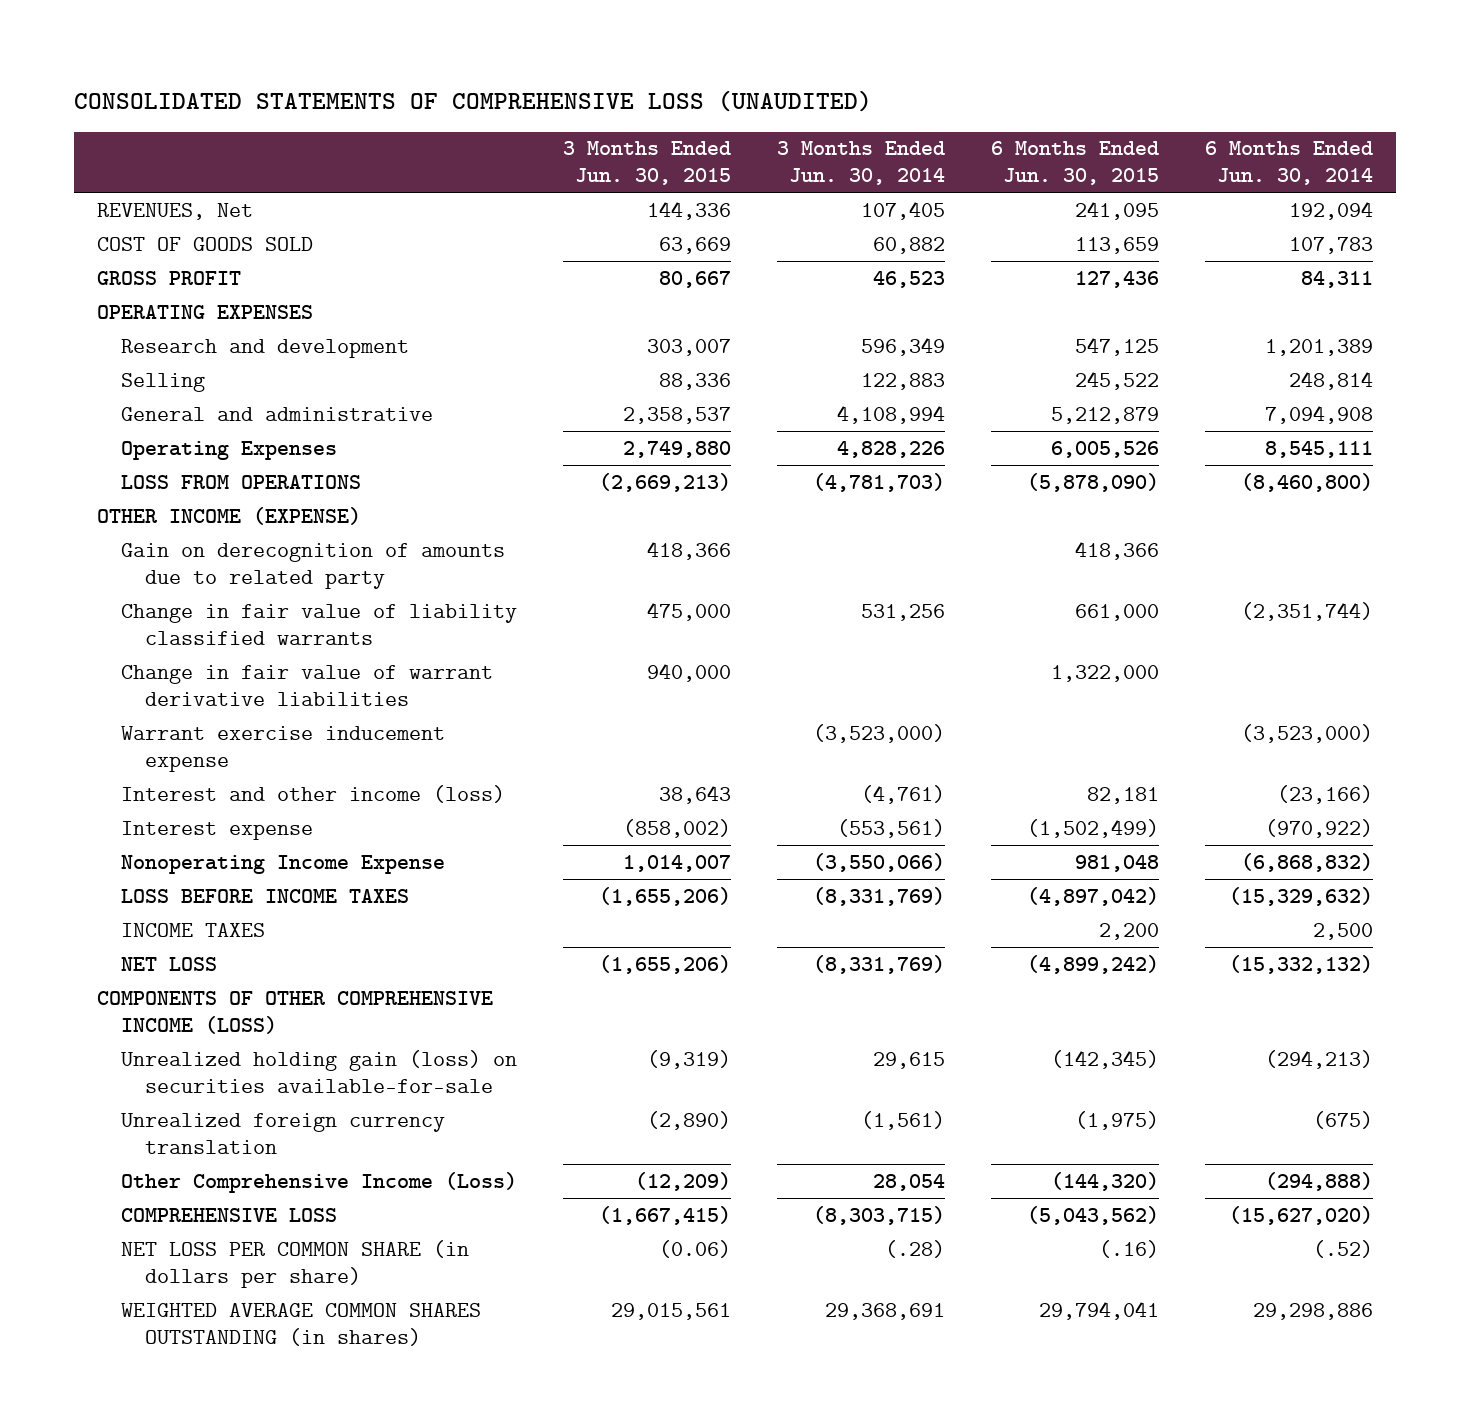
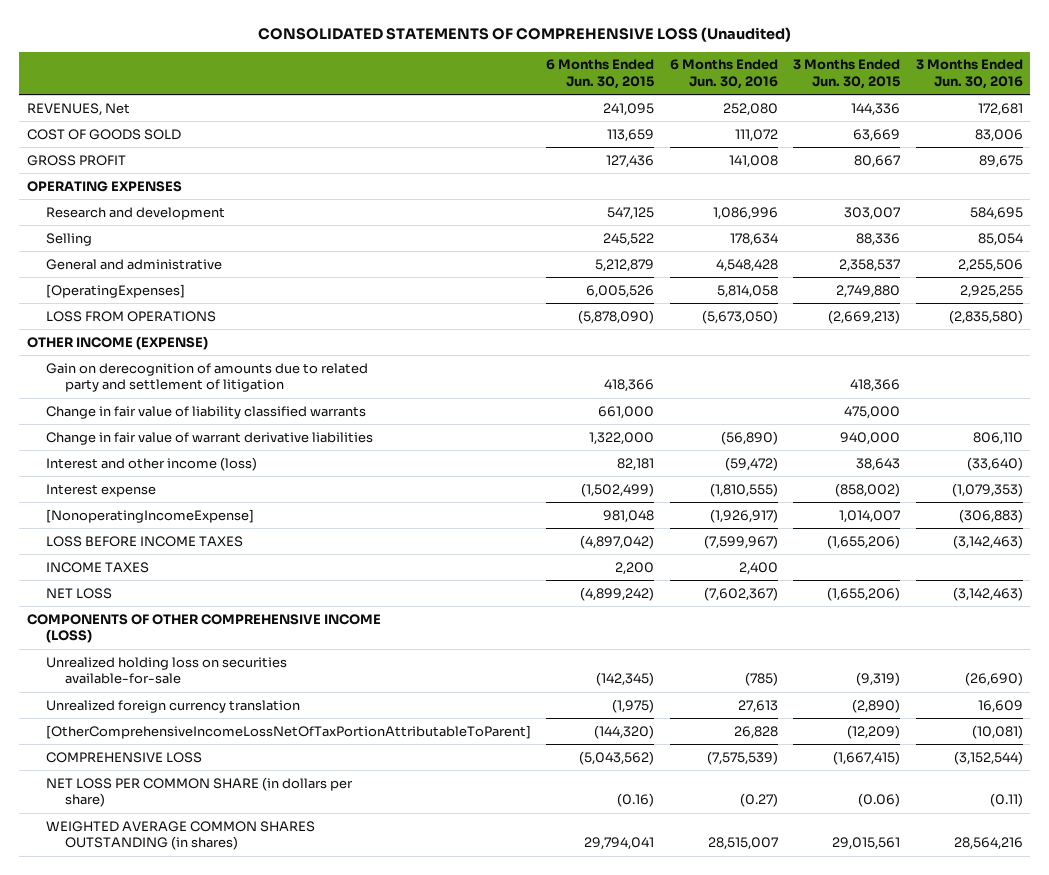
[73,89,872,112] CONSOLIDATED STATEMENTS OF COMPREHENSIVE LOSS (UNAUDITED) -> [257,26,791,42] CONSOLIDATED STATEMENTS OF COMPREHENSIVE LOSS (Unaudited)
[776,141,945,186] 3 Months Ended Jun. 30, 2014 -> none
[1204,141,1373,186] 6 Months Ended Jun. 30, 2014 -> none
none -> [669,59,778,89] 6 Months Ended Jun. 30, 2016
none -> [915,59,1023,89] 3 Months Ended Jun. 30, 2016
[120,440,337,460] Operating Expenses -> [45,283,185,298] [OperatingExpenses]
[120,542,505,589] Gain on derecognition of amounts due to related party -> [45,362,368,393] Gain on derecognition of amounts due to related party and settlement of litigation
[120,725,445,772] Warrant exercise inducement expense -> none
[120,854,445,874] Nonoperating Income Expense -> [45,508,254,523] [NonoperatingIncomeExpense]
[120,1049,517,1093] Unrealized holding gain (loss) on securities available-for-sale -> [45,656,287,685] Unrealized holding loss on securities available-for-sale
[120,1171,517,1193] Other Comprehensive Income (Loss) -> [45,724,531,739] [OtherComprehensiveIncomeLossNetOfTaxPortionAttributableToParent]
[1098,1239,1159,1258] (.16) -> [617,793,655,808] (0.16)

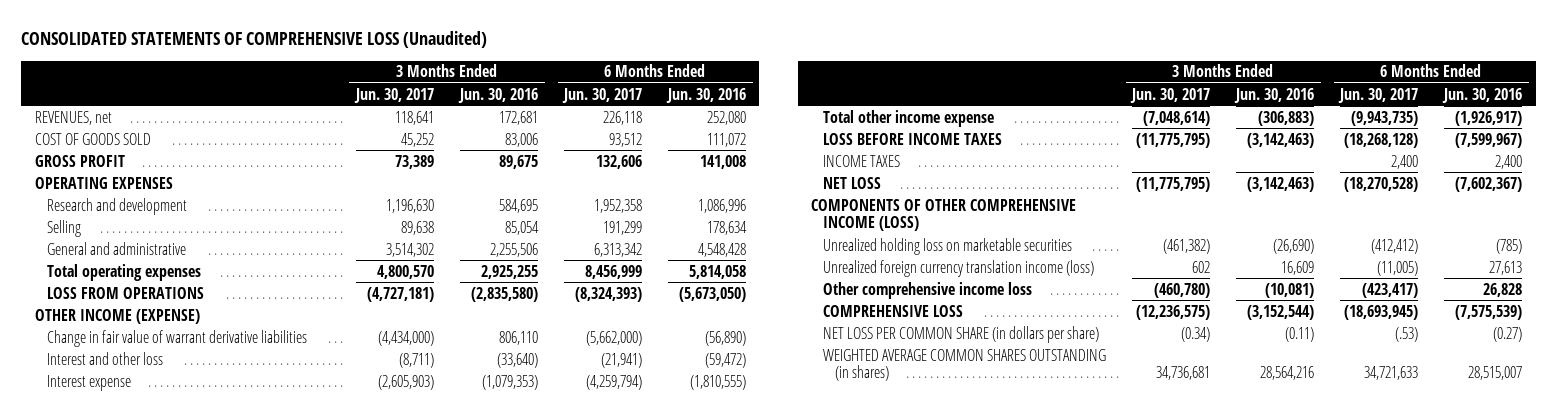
[546,59,655,89] 6 Months Ended Jun. 30, 2015 -> none
[793,59,901,89] 3 Months Ended Jun. 30, 2015 -> none
none -> [353,87,434,103] Jun. 30, 2017
none -> [562,87,643,103] Jun. 30, 2017
[26,102,130,116] REVENUES, Net -> [34,110,112,125] REVENUES, net
[45,283,185,298] [OperatingExpenses] -> [46,263,201,281] Total operating expenses
[45,362,368,393] Gain on derecognition of amounts due to related party and settlement of litigation -> none
[45,405,366,419] Change in fair value of liability classified warrants -> none
[45,456,257,471] Interest and other income (loss) -> [46,351,163,365] Interest and other loss
[45,508,254,523] [NonoperatingIncomeExpense] -> [822,109,994,127] Total other income expense
[45,656,287,685] Unrealized holding loss on securities available-for-sale -> [822,237,1072,255] Unrealized holding loss on marketable securities
[45,699,300,713] Unrealized foreign currency translation -> [822,259,1094,277] Unrealized foreign currency translation income (loss)
[45,724,531,739] [OtherComprehensiveIncomeLossNetOfTaxPortionAttributableToParent] -> [822,281,1032,299] Other comprehensive income loss

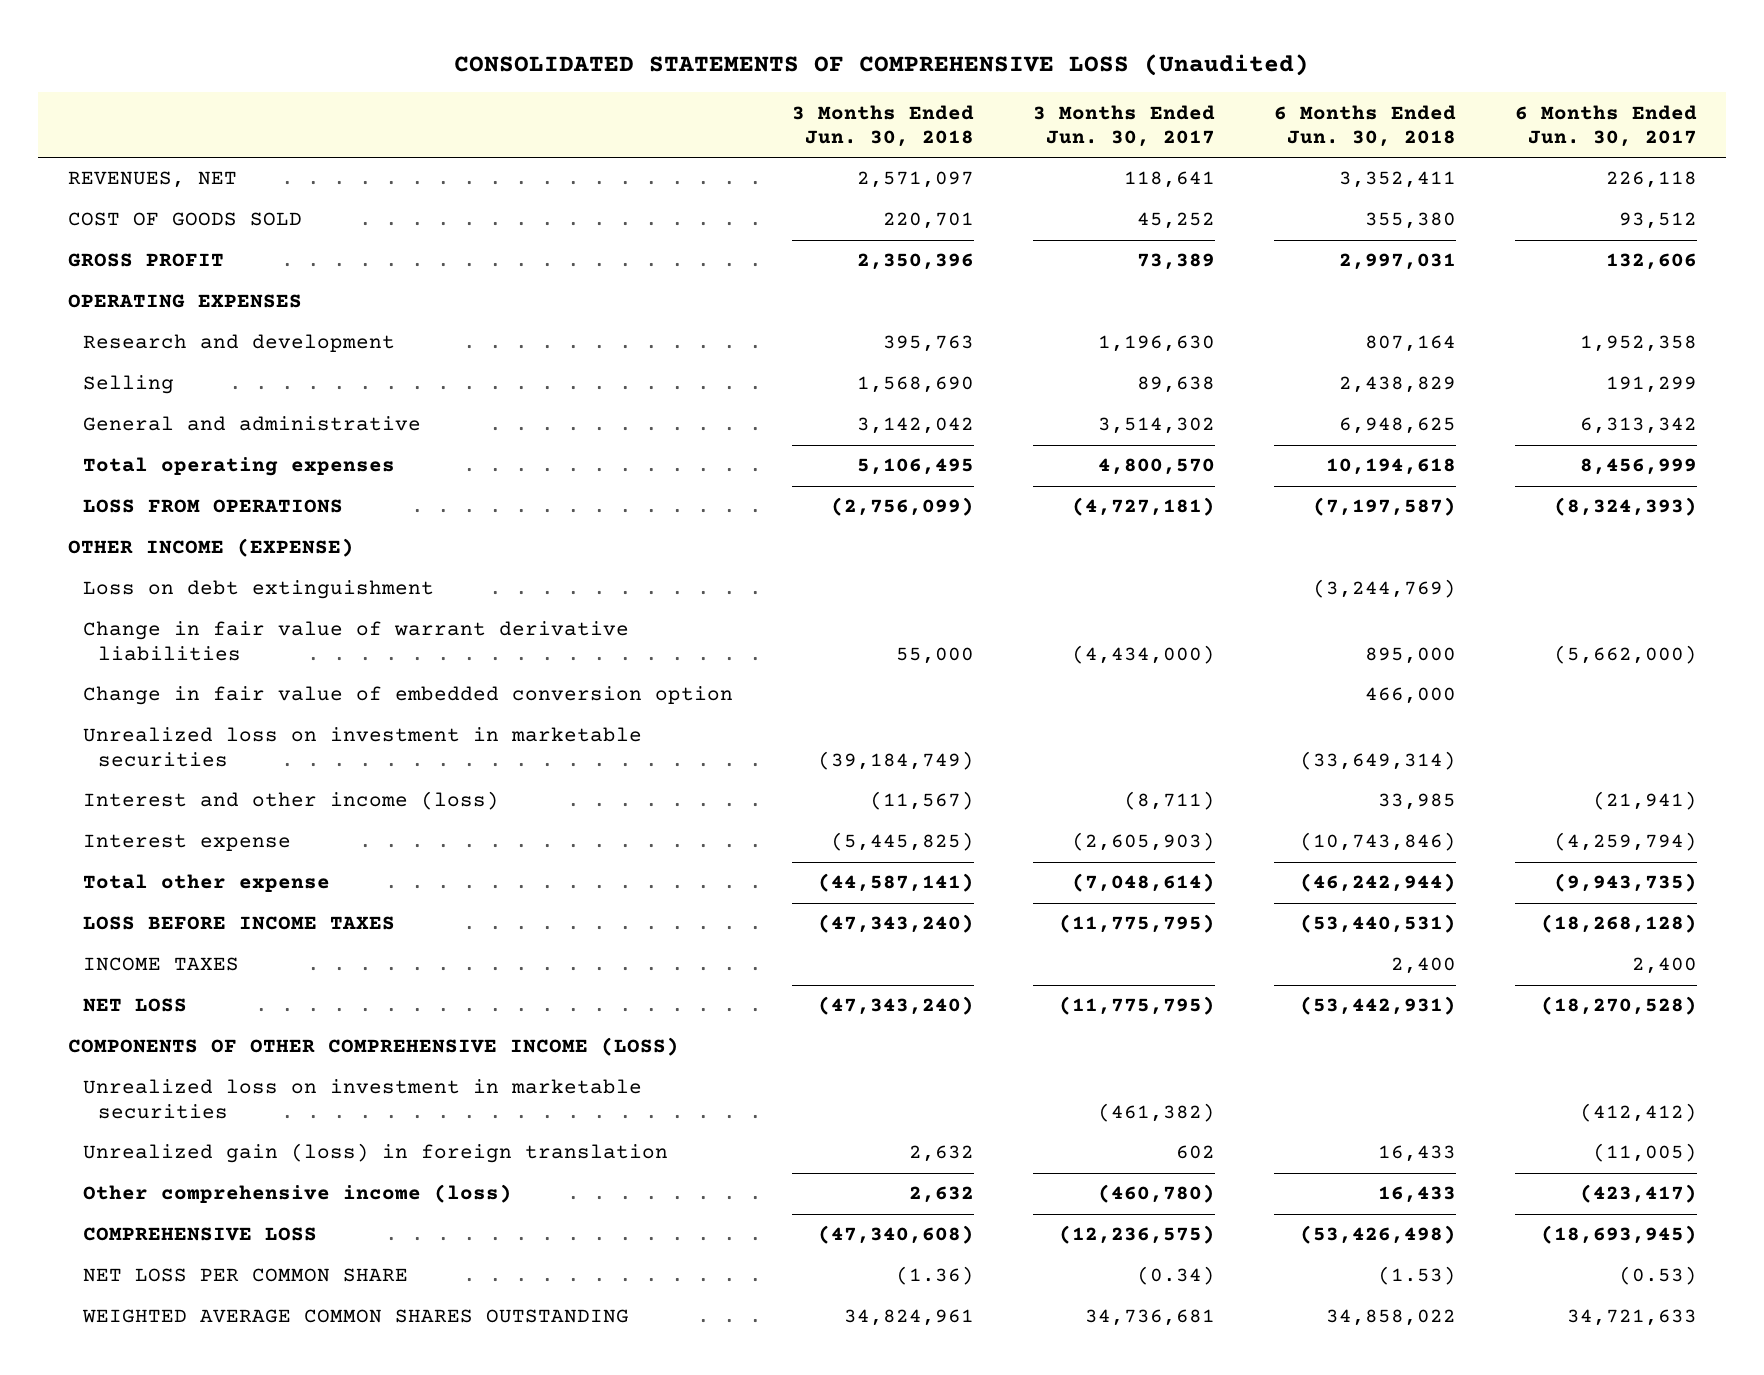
[458,87,539,103] Jun. 30, 2016 -> none
[666,87,747,103] Jun. 30, 2016 -> none
none -> [791,104,974,148] 3 Months Ended Jun. 30, 2018
none -> [1273,104,1456,148] 6 Months Ended Jun. 30, 2018
[34,110,112,125] REVENUES, net -> [67,171,237,189] REVENUES, NET
none -> [82,580,434,600] Loss on debt extinguishment
none -> [82,686,733,706] Change in fair value of embedded conversion option
none -> [82,727,642,767] Unrealized loss on investment in marketable securities
[46,351,163,365] Interest and other loss -> [82,791,499,811] Interest and other income (loss)
[822,109,994,127] Total other income expense -> [82,874,330,893] Total other expense
[822,237,1072,255] Unrealized holding loss on marketable securities -> [82,1079,642,1119] Unrealized loss on investment in marketable securities
[822,259,1094,277] Unrealized foreign currency translation income (loss) -> [82,1143,668,1164] Unrealized gain (loss) in foreign translation
[822,281,1032,299] Other comprehensive income loss -> [82,1184,512,1204] Other comprehensive income (loss)
[822,325,1099,343] NET LOSS PER COMMON SHARE (in dollars per share) -> [82,1268,408,1283] NET LOSS PER COMMON SHARE
[1395,326,1419,342] (.53) -> [1618,1266,1697,1286] (0.53)
[822,348,1106,382] WEIGHTED AVERAGE COMMON SHARES OUTSTANDING (in shares) -> [81,1309,629,1324] WEIGHTED AVERAGE COMMON SHARES OUTSTANDING

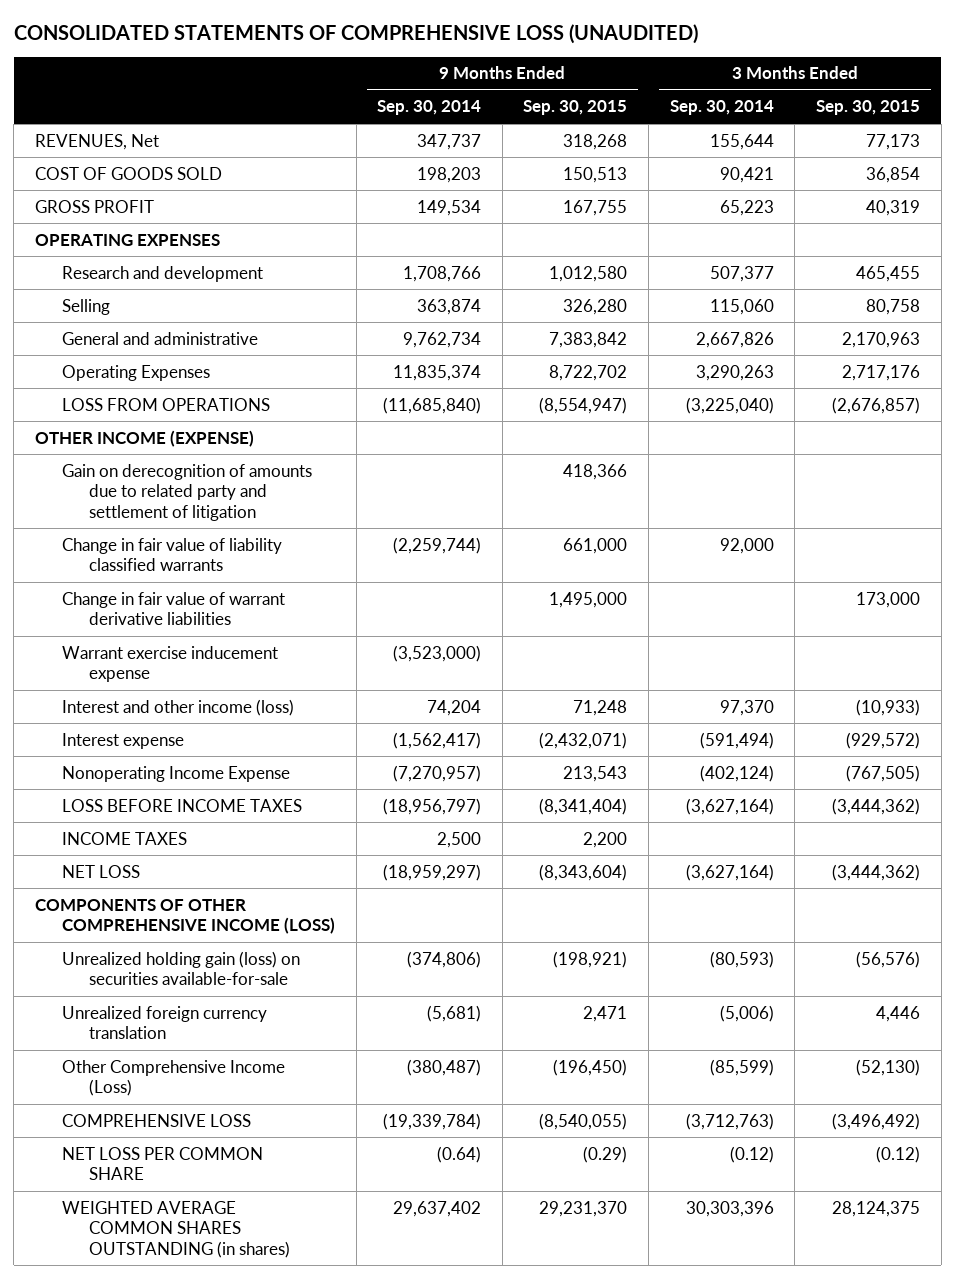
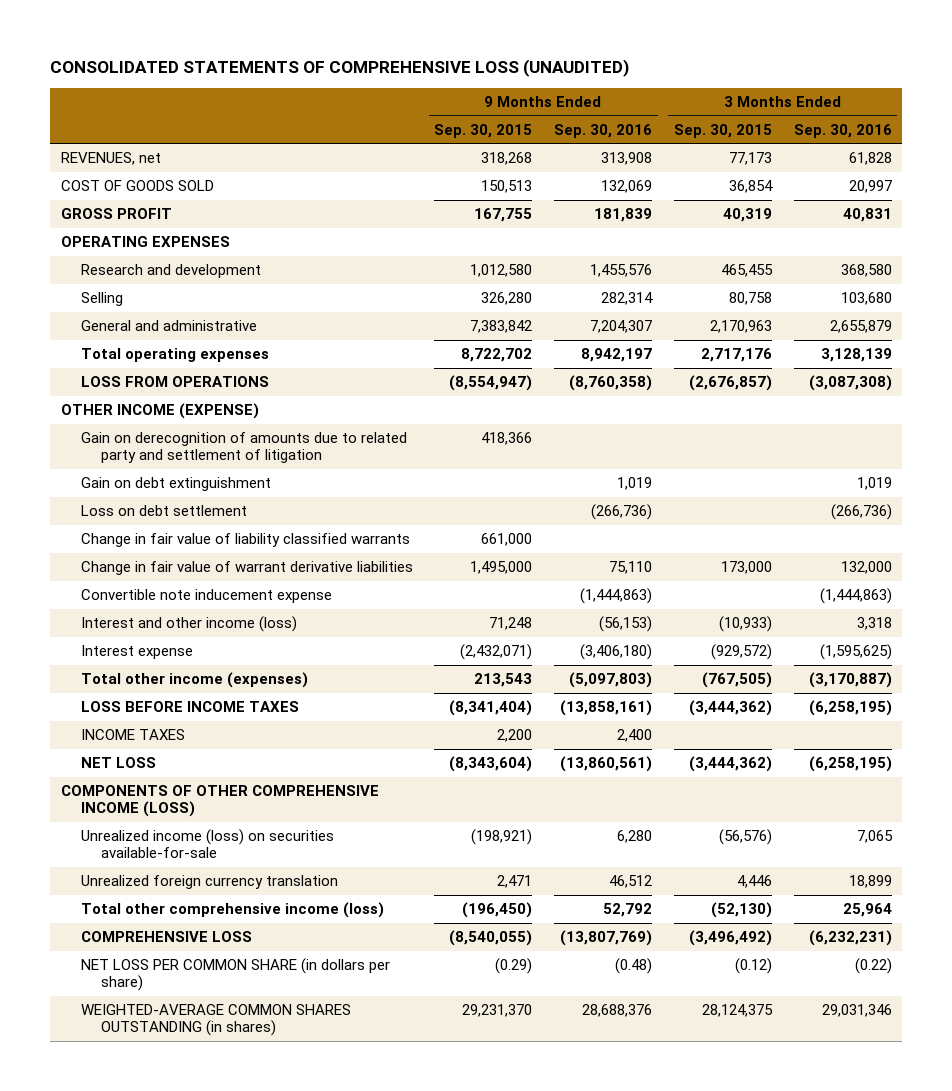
[377,100,482,116] Sep. 30, 2014 -> none
[669,100,774,116] Sep. 30, 2014 -> none
none -> [554,123,653,138] Sep. 30, 2016
none -> [793,123,892,138] Sep. 30, 2016
[35,133,160,150] REVENUES, Net -> [60,152,161,166] REVENUES, net
[61,364,210,381] Operating Expenses -> [80,348,269,363] Total operating expenses
none -> [80,477,271,492] Gain on debt extinguishment
none -> [80,505,247,517] Loss on debt settlement
[61,645,278,683] Warrant exercise inducement expense -> none
none -> [80,589,332,604] Convertible note inducement expense
[61,765,290,782] Nonoperating Income Expense -> [80,672,308,689] Total other income (expenses)
[61,950,300,986] Unrealized holding gain (loss) on securities available-for-sale -> [80,829,334,859] Unrealized income (loss) on securities available-for-sale
[61,1059,285,1097] Other Comprehensive Income (Loss) -> [80,902,384,919] Total other comprehensive income (loss)
[61,1146,263,1181] NET LOSS PER COMMON SHARE -> [80,958,390,992] NET LOSS PER COMMON SHARE (in dollars per share)
[61,1200,290,1258] WEIGHTED AVERAGE COMMON SHARES OUTSTANDING (in shares) -> [80,1004,351,1037] WEIGHTED-AVERAGE COMMON SHARES OUTSTANDING (in shares)

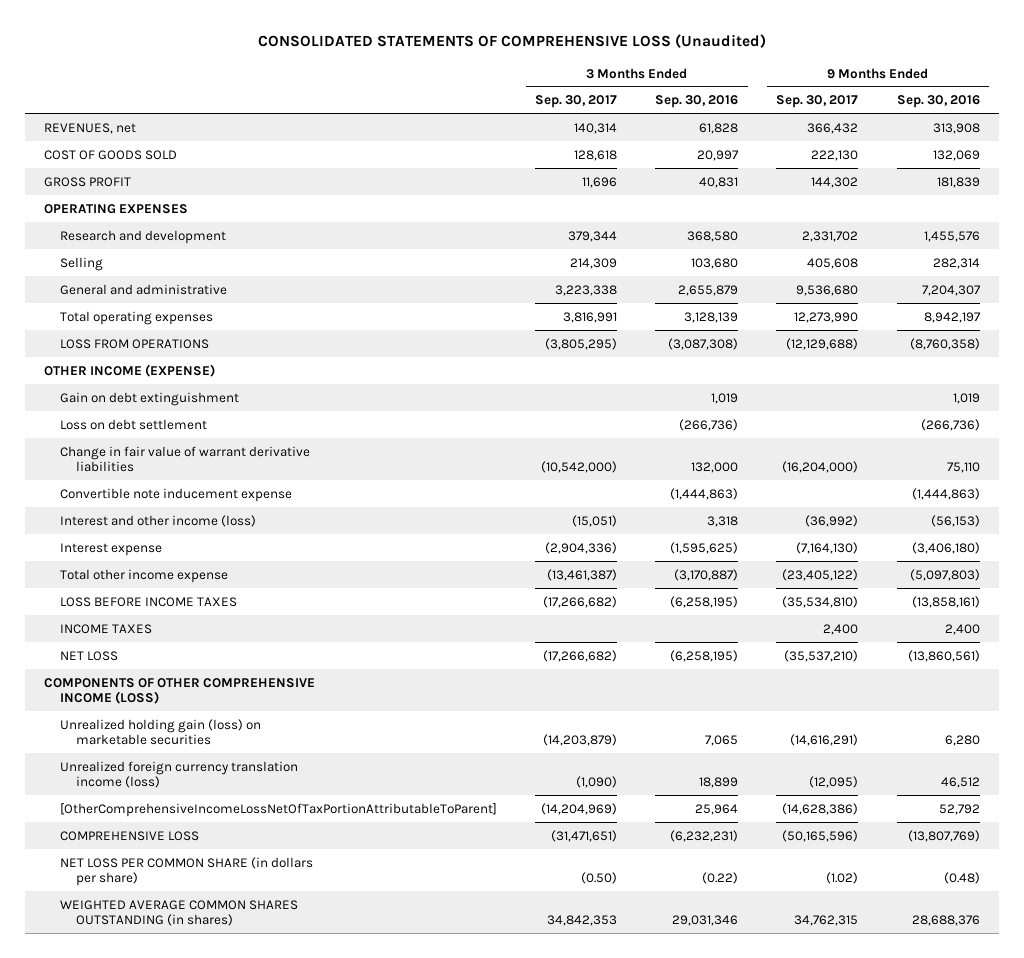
[49,59,629,78] CONSOLIDATED STATEMENTS OF COMPREHENSIVE LOSS (UNAUDITED) -> [257,34,766,49] CONSOLIDATED STATEMENTS OF COMPREHENSIVE LOSS (Unaudited)
[434,123,533,138] Sep. 30, 2015 -> none
[673,123,772,138] Sep. 30, 2015 -> none
none -> [535,95,618,109] Sep. 30, 2017
none -> [776,95,859,109] Sep. 30, 2017
[80,432,407,464] Gain on derecognition of amounts due to related party and settlement of litigation -> none
[80,533,410,548] Change in fair value of liability classified warrants -> none
[80,672,308,689] Total other income (expenses) -> [59,568,228,583] Total other income expense
[80,829,334,859] Unrealized income (loss) on securities available-for-sale -> [59,718,261,746] Unrealized holding gain (loss) on marketable securities
[80,875,338,890] Unrealized foreign currency translation -> [59,760,298,789] Unrealized foreign currency translation income (loss)
[80,902,384,919] Total other comprehensive income (loss) -> [59,802,497,817] [OtherComprehensiveIncomeLossNetOfTaxPortionAttributableToParent]
[80,1004,351,1037] WEIGHTED-AVERAGE COMMON SHARES OUTSTANDING (in shares) -> [59,899,298,927] WEIGHTED AVERAGE COMMON SHARES OUTSTANDING (in shares)

